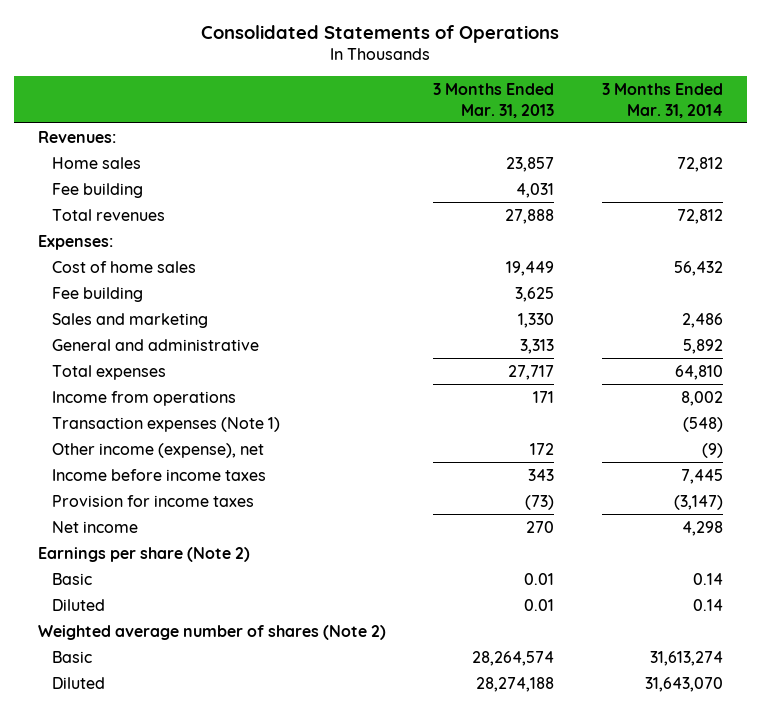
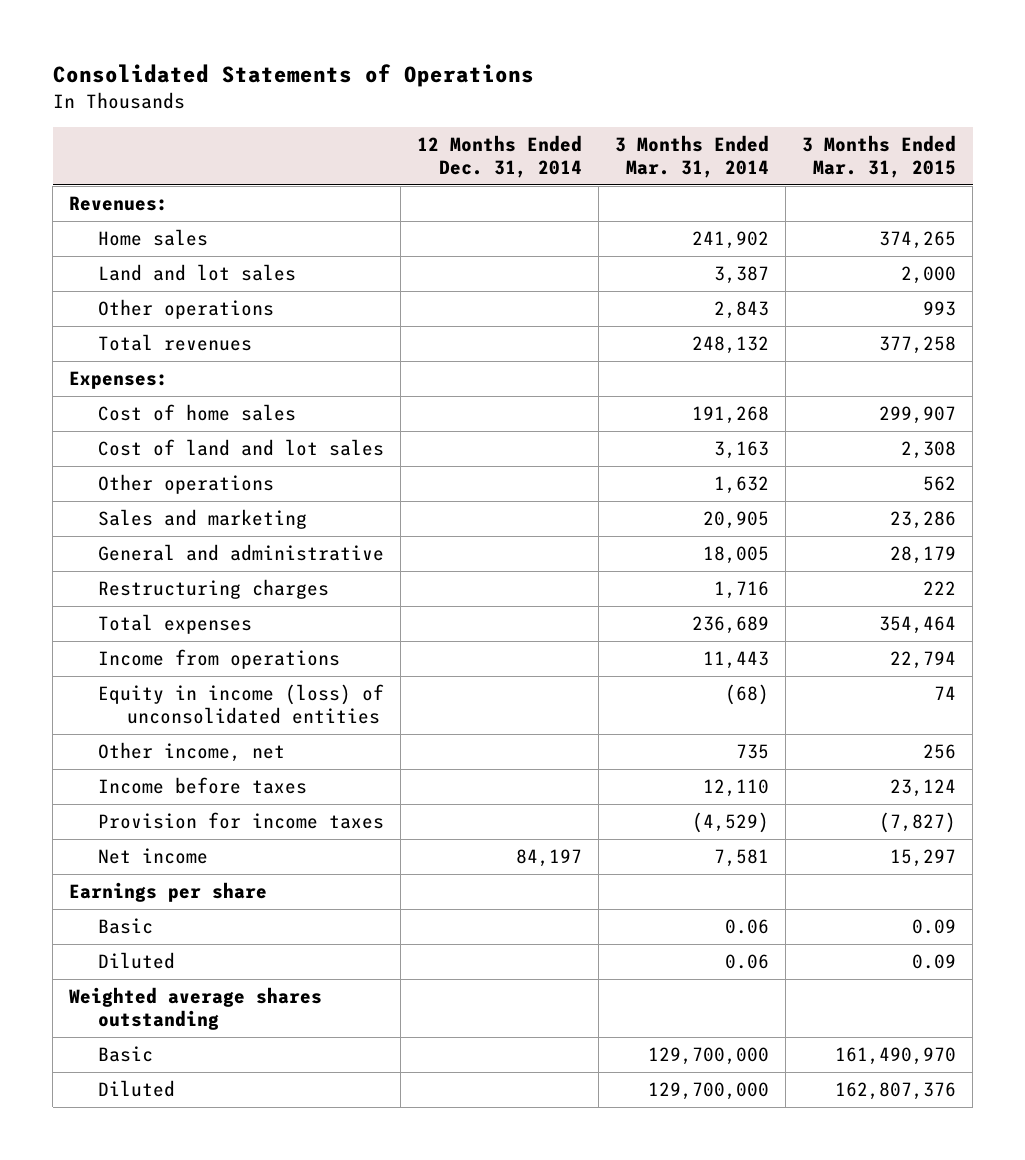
[433,82,555,118] 3 Months Ended Mar. 31, 2013 -> none
none -> [417,135,583,178] 12 Months Ended Dec. 31, 2014
none -> [802,135,957,178] 3 Months Ended Mar. 31, 2015
[51,182,143,198] Fee building -> none
[676,156,723,172] 72,812 -> [692,231,770,250] 241,902
none -> [98,264,297,282] Land and lot sales
none -> [98,299,275,320] Other operations
[676,208,723,224] 72,812 -> [692,336,770,355] 248,132
[51,286,143,302] Fee building -> none
[51,416,280,432] Transaction expenses (Note 1) -> none
[673,260,723,276] 56,432 -> [692,406,770,425] 191,268
none -> [98,439,385,457] Cost of land and lot sales
none -> [98,474,275,495] Other operations
[681,312,723,328] 2,486 -> [703,511,770,530] 20,905
[682,338,723,354] 5,892 -> [703,546,770,565] 18,005
none -> [98,579,330,600] Restructuring charges
[674,364,723,380] 64,810 -> [692,616,770,635] 236,689
[680,390,723,406] 8,002 -> [703,651,770,670] 11,443
none -> [98,684,385,724] Equity in income (loss) of unconsolidated entities
[51,442,264,458] Other income (expense), net -> [98,742,286,763] Other income, net
[701,442,723,458] (9) -> [736,744,770,760] 735
[51,468,266,481] Income before income taxes -> [98,777,308,795] Income before taxes
[680,468,723,484] 7,445 -> [703,779,770,798] 12,110
[673,494,723,510] (3,147) -> [692,812,770,834] (4,529)
[681,520,723,536] 4,298 -> [714,849,770,868] 7,581
[37,546,250,562] Earnings per share (Note 2) -> [69,882,268,903] Earnings per share
[692,572,723,585] 0.14 -> [725,919,770,935] 0.06
[692,598,723,611] 0.14 -> [725,954,770,970] 0.06
[37,624,386,640] Weighted average number of shares (Note 2) -> [69,987,323,1030] Weighted average shares outstanding
[649,650,723,666] 31,613,274 -> [648,1047,770,1066] 129,700,000
[644,676,723,692] 31,643,070 -> [648,1082,770,1101] 129,700,000

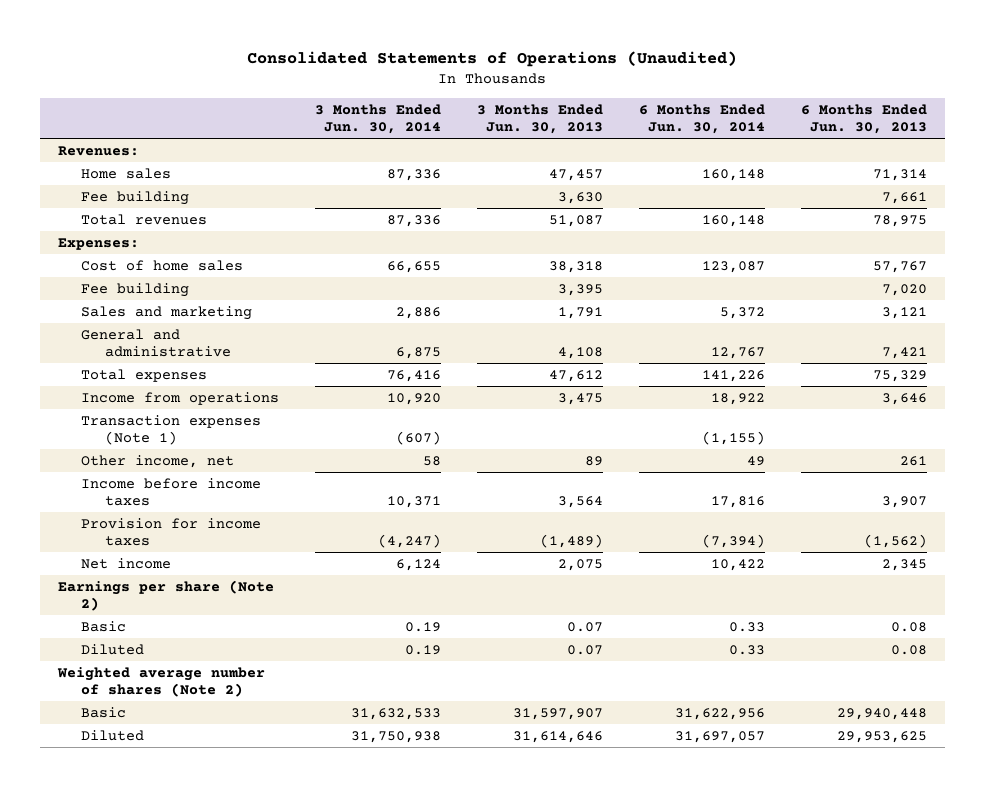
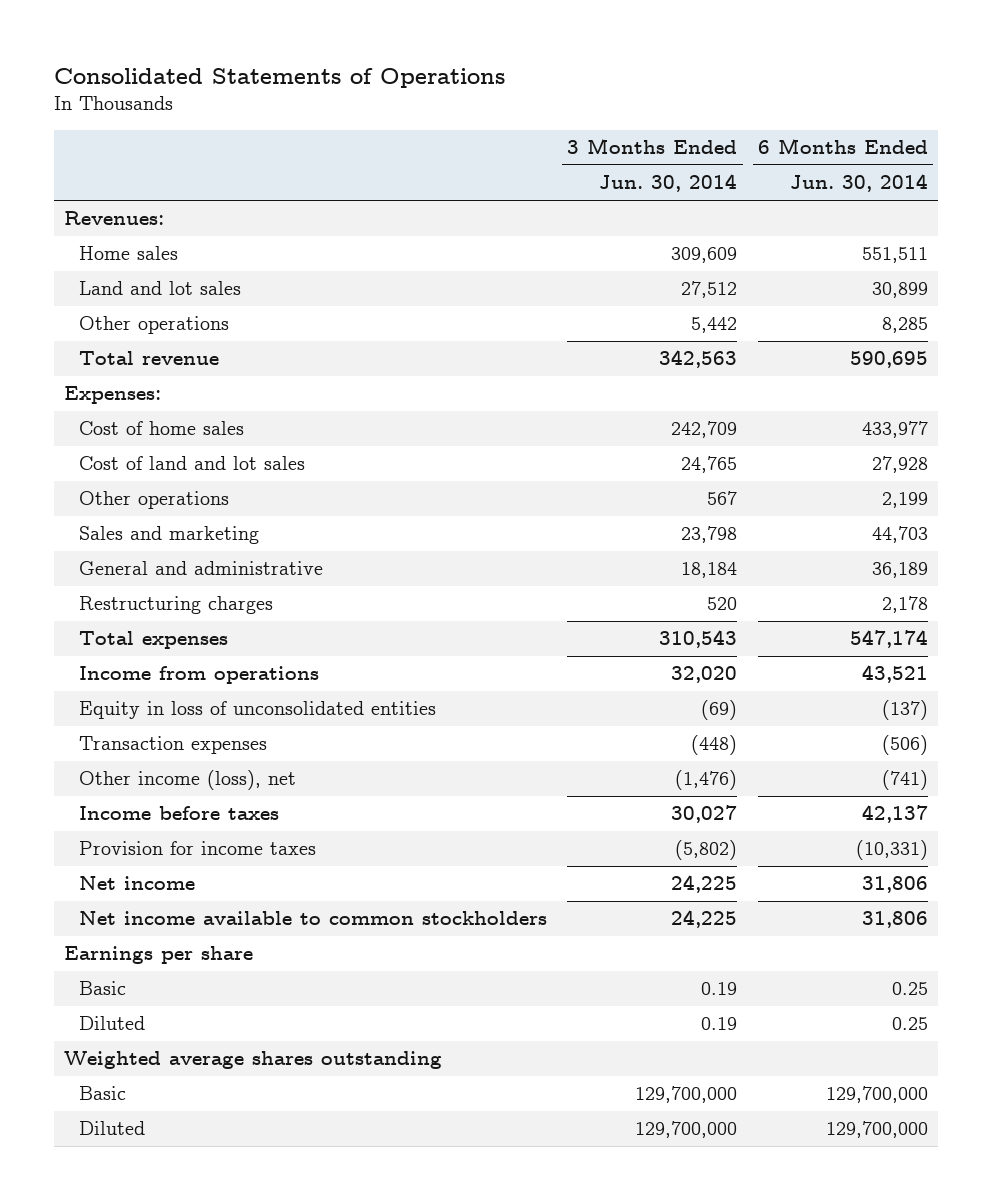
[247,51,738,68] Consolidated Statements of Operations (Unaudited) -> [53,68,505,89] Consolidated Statements of Operations
[477,103,604,135] 3 Months Ended Jun. 30, 2013 -> none
[800,103,927,135] 6 Months Ended Jun. 30, 2013 -> none
[81,190,190,205] Fee building -> none
[387,168,442,181] 87,336 -> [671,247,738,264] 309,609
[702,168,766,181] 160,148 -> [861,247,928,264] 551,511
none -> [79,281,242,296] Land and lot sales
none -> [79,316,230,335] Other operations
[81,213,208,225] Total revenues -> [79,351,220,366] Total revenue
[387,214,442,227] 87,336 -> [659,350,738,369] 342,563
[702,214,766,227] 160,148 -> [849,351,928,369] 590,695
[81,282,190,297] Fee building -> none
[387,260,442,273] 66,655 -> [671,421,738,439] 242,709
[702,260,766,273] 123,087 -> [861,421,928,439] 433,977
none -> [79,456,306,471] Cost of land and lot sales
none -> [79,491,230,510] Other operations
[396,306,442,319] 2,886 -> [681,526,738,544] 23,798
[720,306,766,319] 5,372 -> [871,526,928,544] 44,703
[396,346,442,359] 6,875 -> [681,562,738,579] 18,184
[711,346,766,359] 12,767 -> [871,562,928,579] 36,189
none -> [79,596,274,615] Restructuring charges
[387,369,442,382] 76,416 -> [659,630,738,649] 310,543
[702,369,766,382] 141,226 -> [849,630,928,649] 547,174
[387,392,442,405] 10,920 -> [671,666,738,684] 32,020
[711,392,766,405] 18,922 -> [861,665,928,684] 43,521
none -> [79,701,437,720] Equity in loss of unconsolidated entities
[81,414,262,445] Transaction expenses (Note 1) -> [79,736,268,755] Transaction expenses
[396,430,442,445] (607) -> [691,735,738,756] (448)
[702,430,766,445] (1,155) -> [881,735,928,756] (506)
[81,454,235,468] Other income, net -> [79,770,297,791] Other income (loss), net
[423,455,442,466] 58 -> [675,770,738,791] (1,476)
[747,455,766,466] 49 -> [881,770,928,791] (741)
[81,477,262,506] Income before income taxes -> [79,806,280,821] Income before taxes
[387,495,442,508] 10,371 -> [671,805,738,824] 30,027
[711,495,766,508] 17,816 -> [861,805,928,824] 42,137
[378,533,442,548] (4,247) -> [675,840,738,861] (5,802)
[702,533,766,548] (7,394) -> [855,840,928,861] (10,331)
[396,558,442,571] 6,124 -> [671,875,738,894] 24,225
[711,558,766,571] 10,422 -> [861,876,928,894] 31,806
none -> [79,911,548,926] Net income available to common stockholders
[58,579,275,611] Earnings per share (Note 2) -> [63,946,253,965] Earnings per share
[729,621,766,632] 0.33 -> [891,982,928,996] 0.25
[729,644,766,655] 0.33 -> [891,1017,928,1031] 0.25
[57,666,266,697] Weighted average number of shares (Note 2) -> [63,1051,442,1070] Weighted average shares outstanding
[351,707,442,720] 31,632,533 -> [635,1086,738,1104] 129,700,000
[675,707,766,720] 31,622,956 -> [825,1086,928,1104] 129,700,000
[351,730,442,743] 31,750,938 -> [635,1121,738,1139] 129,700,000
[675,730,766,743] 31,697,057 -> [825,1121,928,1139] 129,700,000

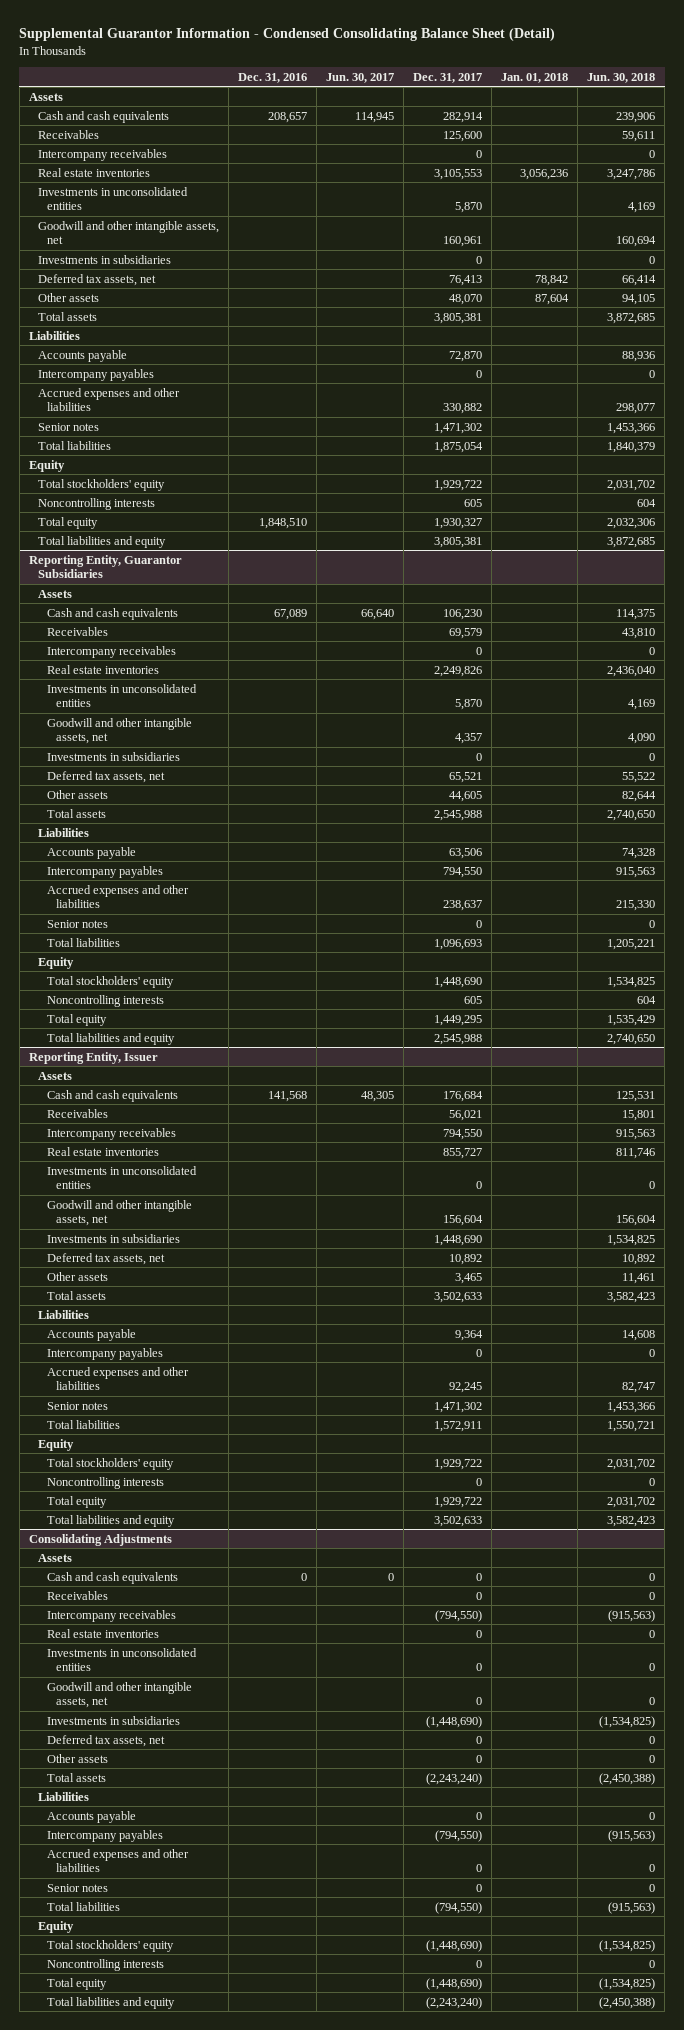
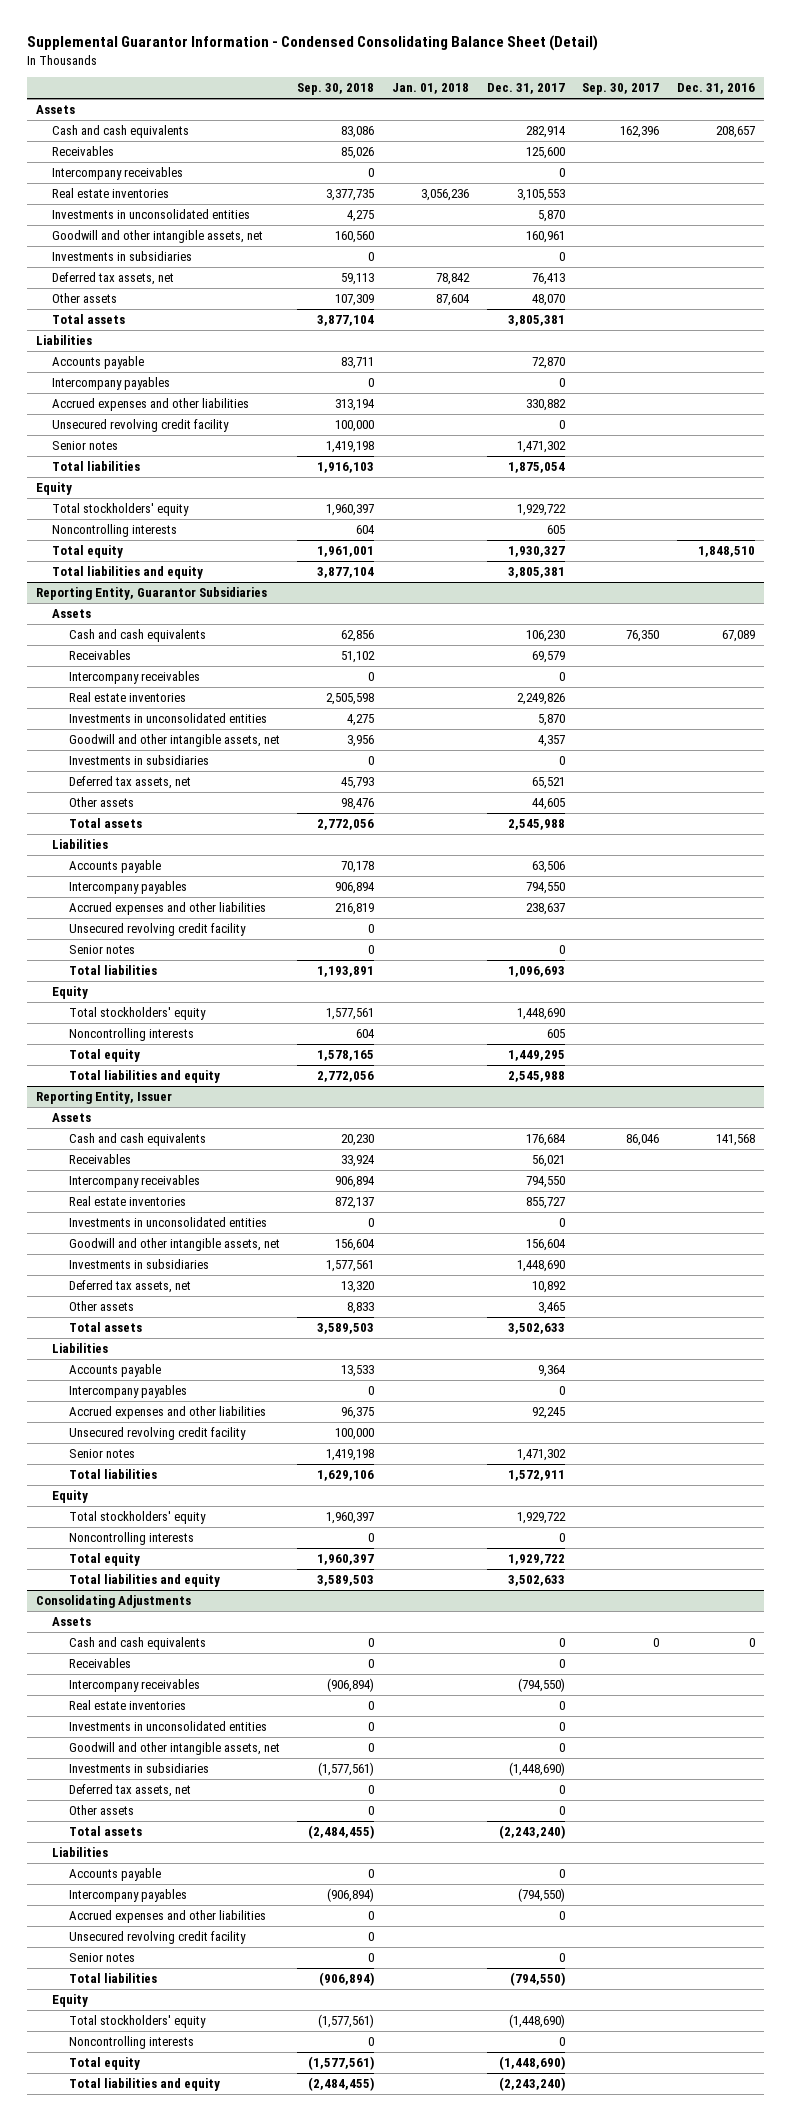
[325,72,394,83] Jun. 30, 2017 -> none
[587,72,656,83] Jun. 30, 2018 -> none
none -> [297,83,375,96] Sep. 30, 2018
none -> [582,83,660,96] Sep. 30, 2017
none -> [52,418,230,432] Unsecured revolving credit facility
none -> [68,922,246,936] Unsecured revolving credit facility
none -> [68,1426,246,1440] Unsecured revolving credit facility
none -> [68,1930,246,1944] Unsecured revolving credit facility

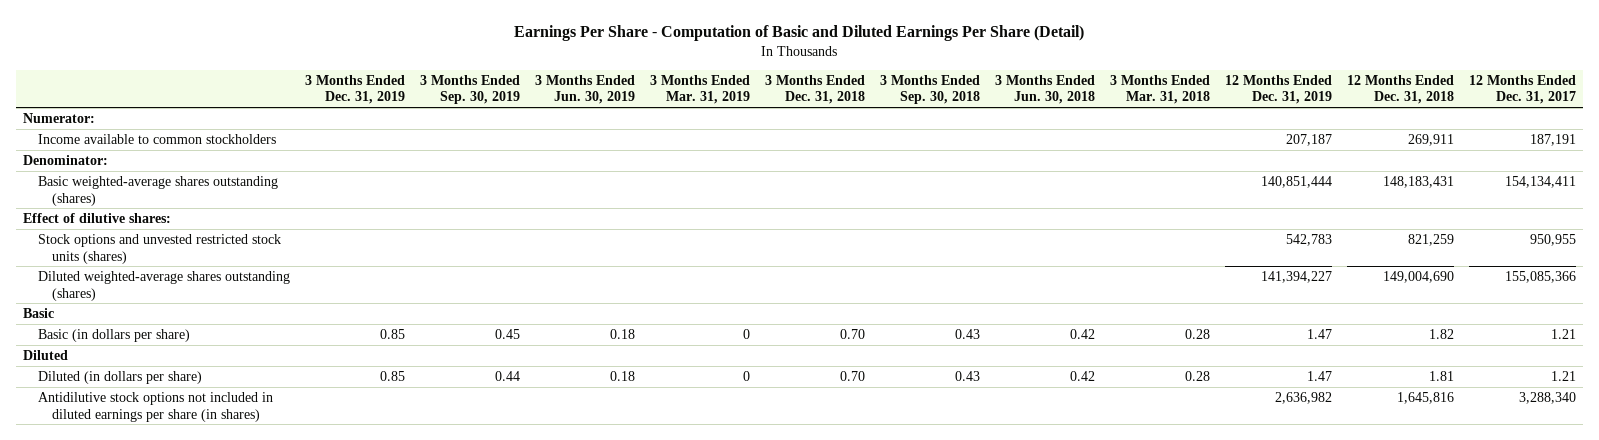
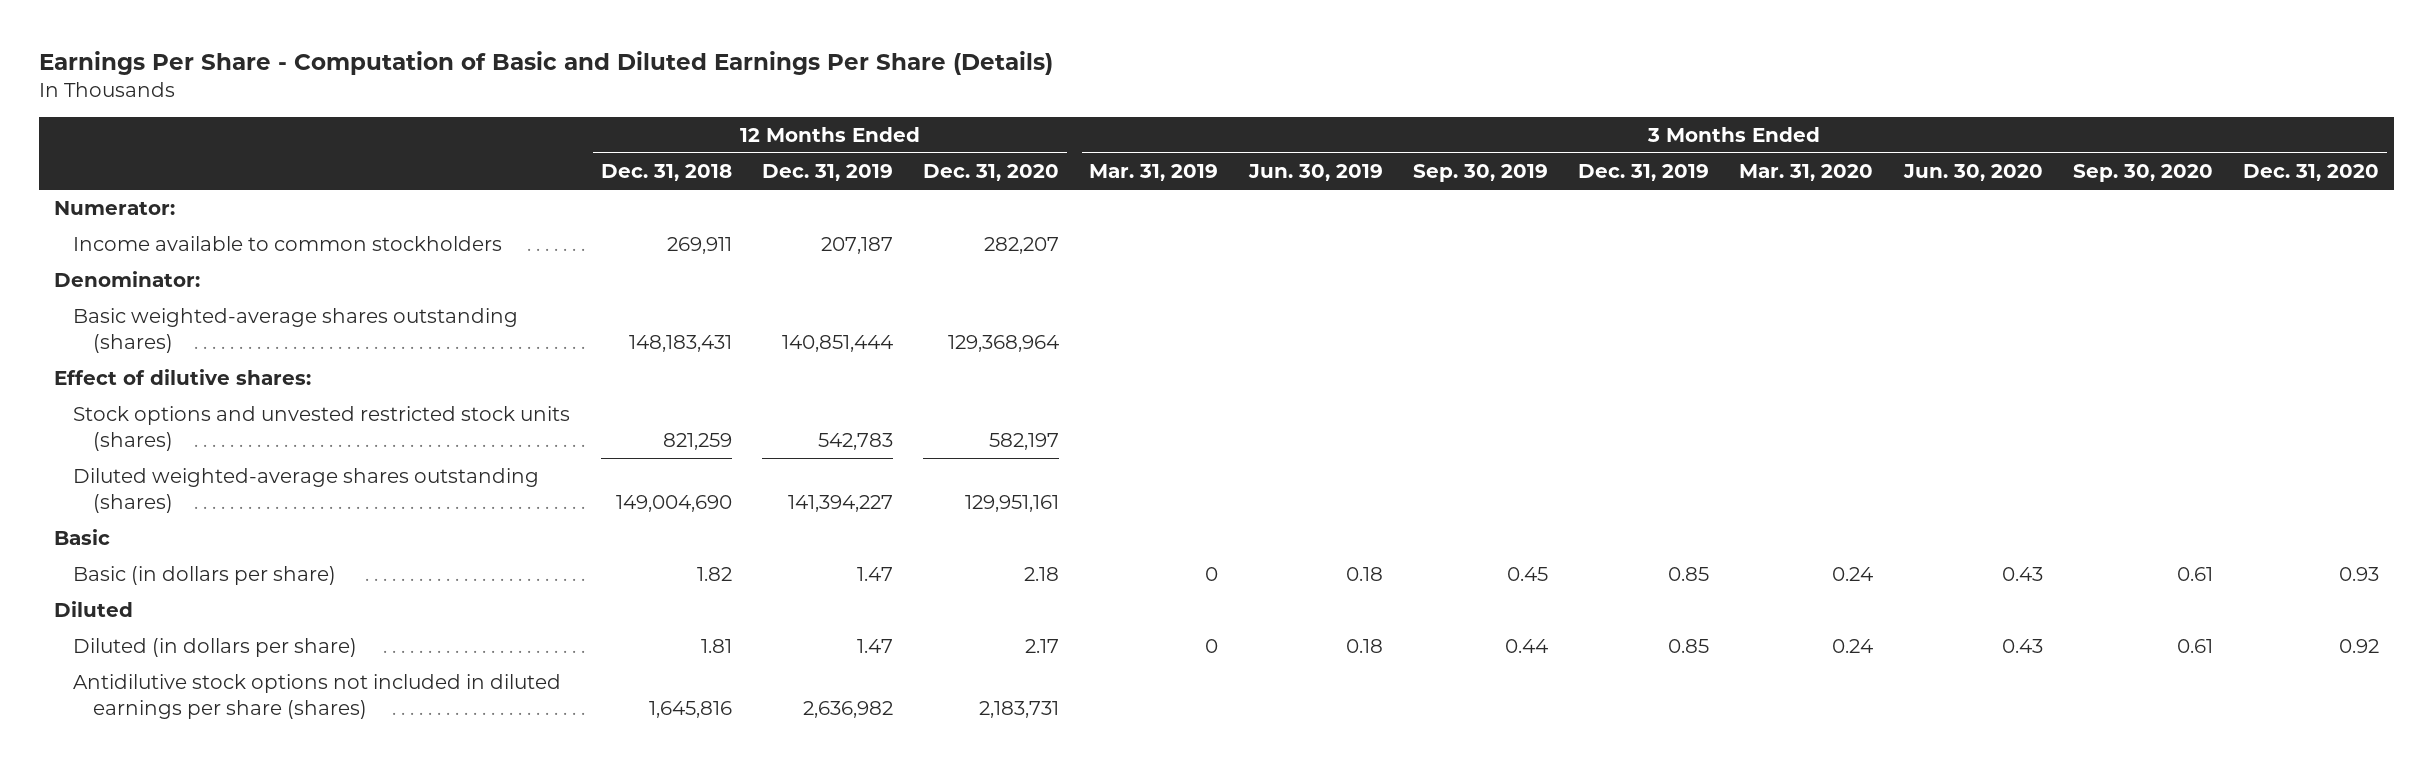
[514,25,1085,42] Earnings Per Share - Computation of Basic and Diluted Earnings Per Share (Detail) -> [38,50,1053,75] Earnings Per Share - Computation of Basic and Diluted Earnings Per Share (Details)
[764,74,865,105] 3 Months Ended Dec. 31, 2018 -> none
[879,74,980,105] 3 Months Ended Sep. 30, 2018 -> none
[994,74,1095,105] 3 Months Ended Jun. 30, 2018 -> none
[1109,74,1210,105] 3 Months Ended Mar. 31, 2018 -> none
[1468,74,1576,105] 12 Months Ended Dec. 31, 2017 -> none
none -> [923,164,1060,182] Dec. 31, 2020
none -> [1739,164,1874,182] Mar. 31, 2020
none -> [1902,164,2043,182] Jun. 30, 2020
none -> [2072,164,2213,183] Sep. 30, 2020
none -> [2243,164,2380,182] Dec. 31, 2020
[37,391,273,422] Antidilutive stock options not included in diluted earnings per share (in shares) -> [73,674,562,719] Antidilutive stock options not included in diluted earnings per share (shares)

